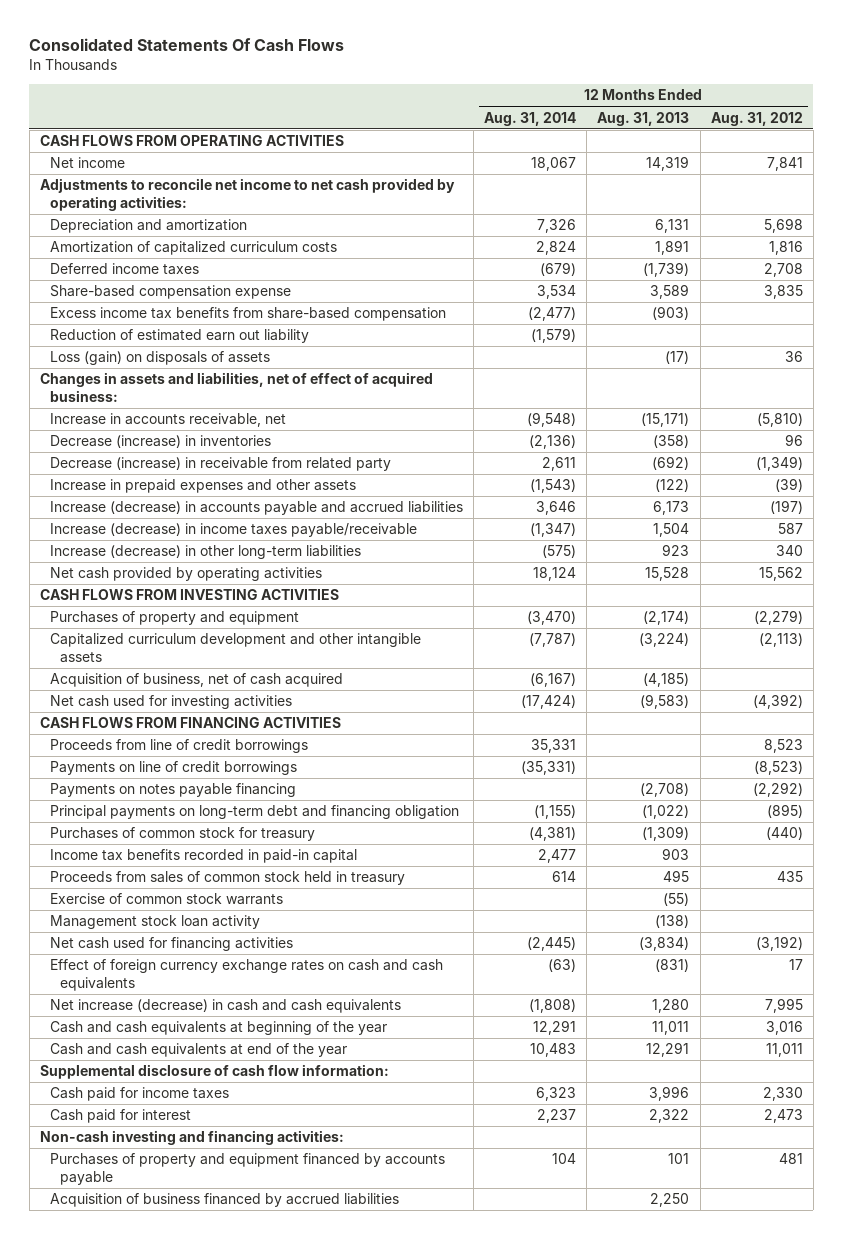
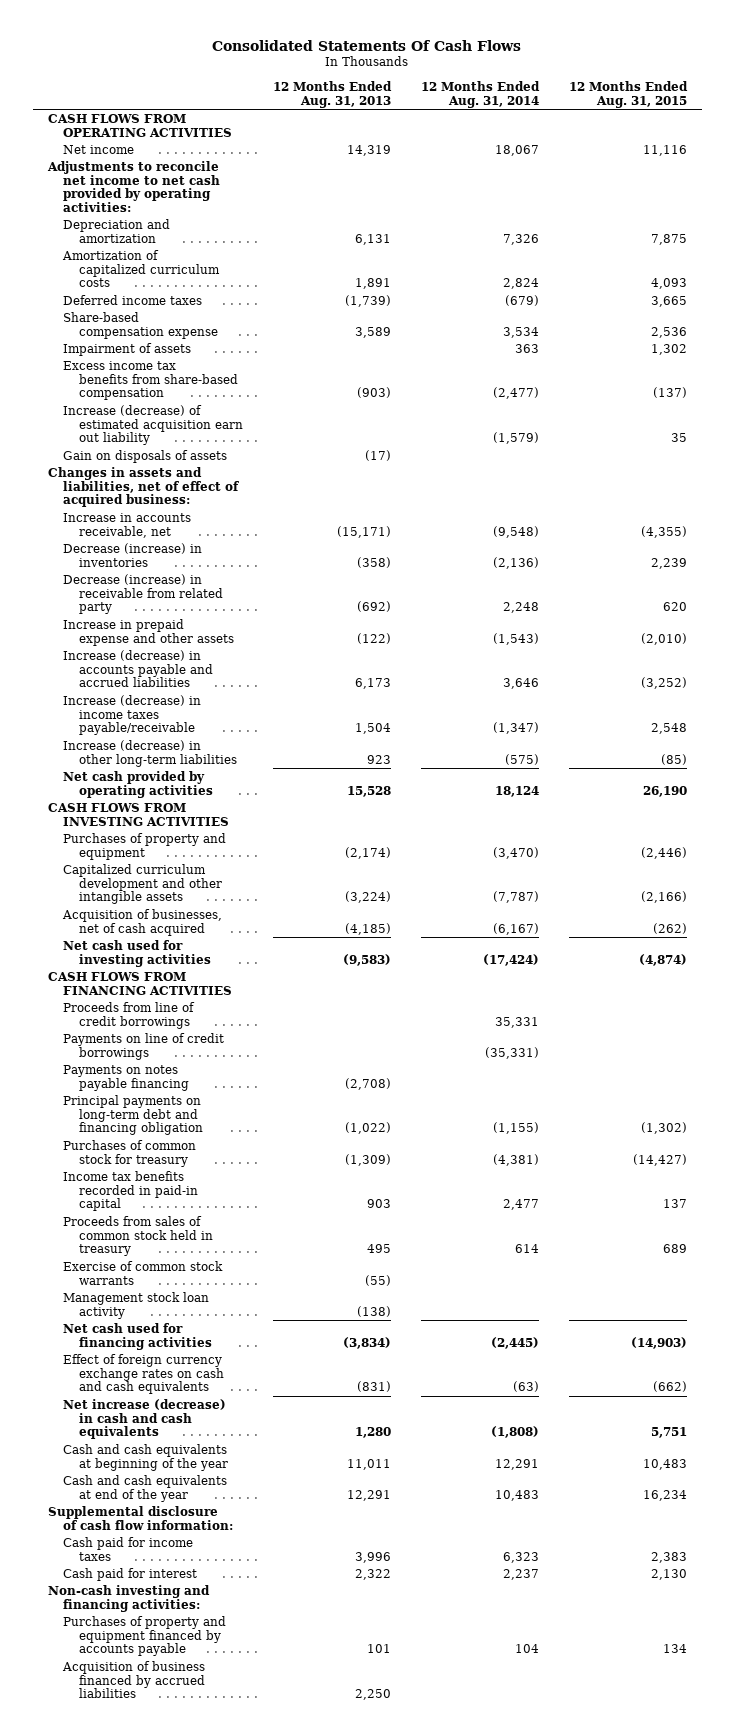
[710,111,803,126] Aug. 31, 2012 -> none
none -> [569,80,689,108] 12 Months Ended Aug. 31, 2015
none -> [63,342,192,356] Impairment of assets
[49,329,309,344] Reduction of estimated earn out liability -> [63,404,243,446] Increase (decrease) of estimated acquisition earn out liability
[49,351,270,366] Loss (gain) on disposals of assets -> [63,449,228,463] Gain on disposals of assets
[542,457,577,472] 2,611 -> [503,602,540,614] 2,248
[49,479,356,494] Increase in prepaid expenses and other assets -> [63,618,234,646] Increase in prepaid expense and other assets
[49,673,343,688] Acquisition of business, net of cash acquired -> [62,908,223,936] Acquisition of businesses, net of cash acquired

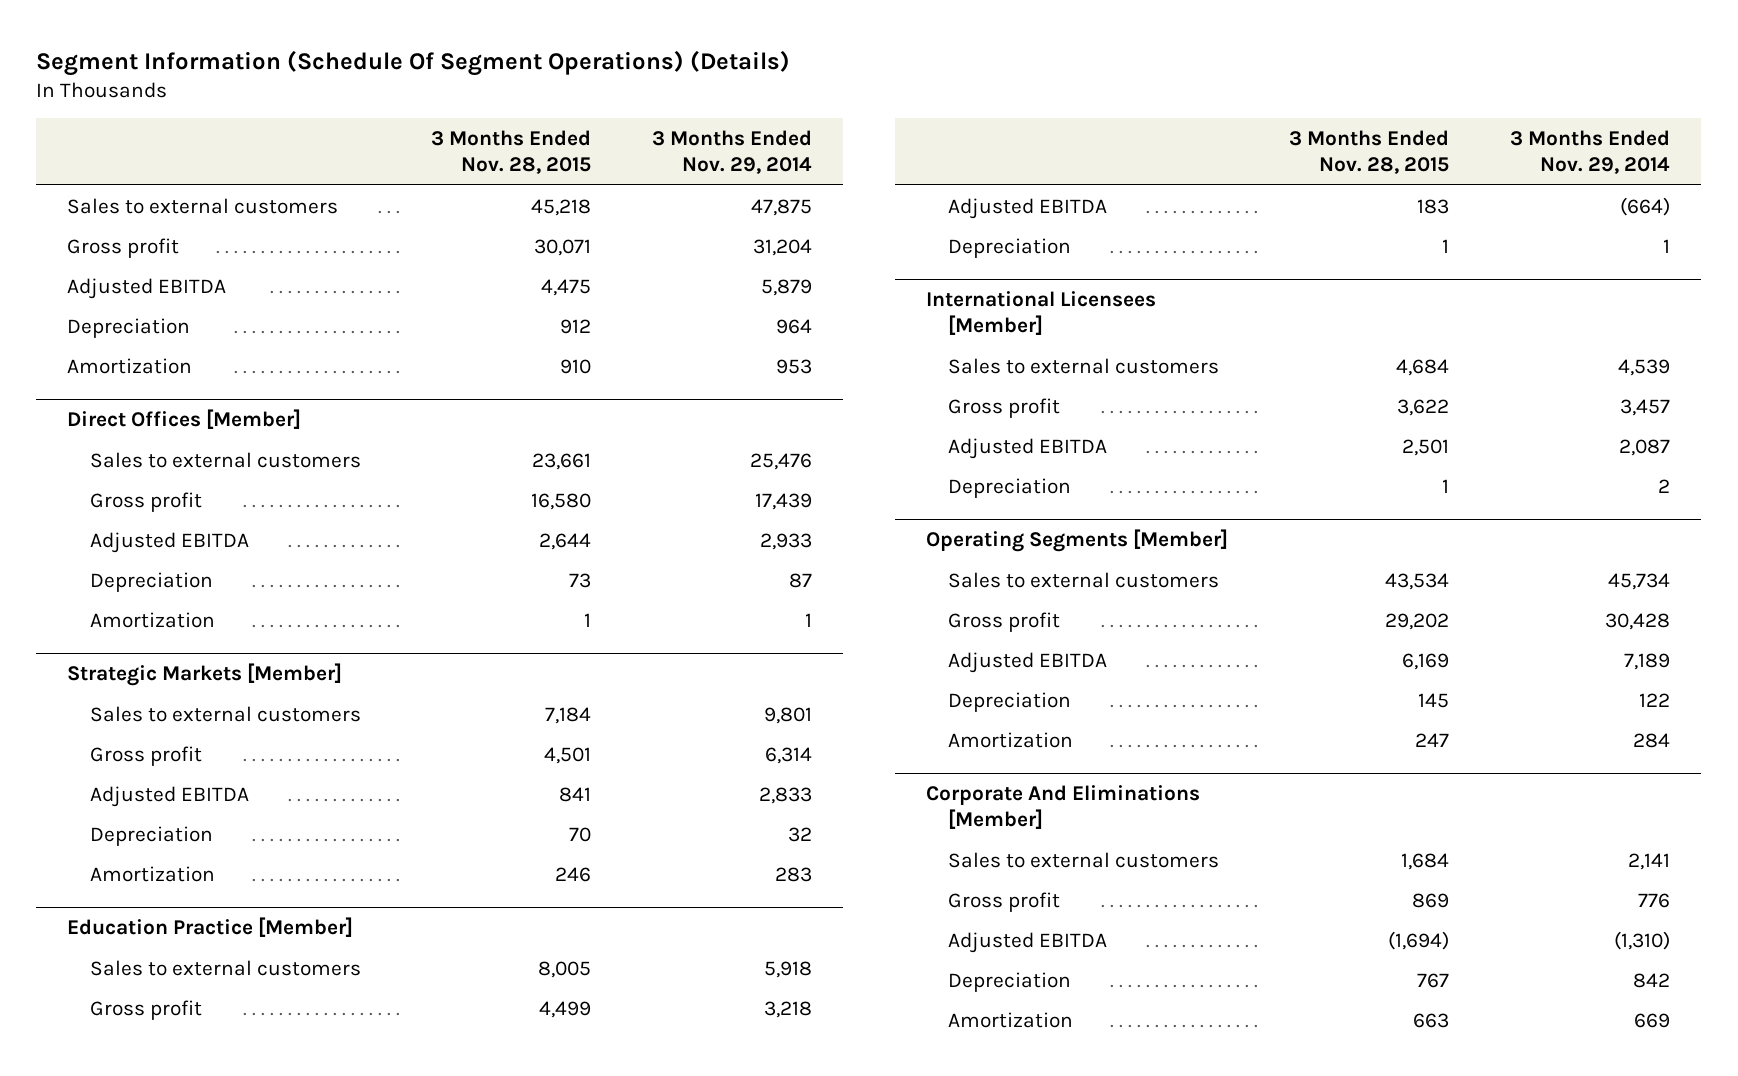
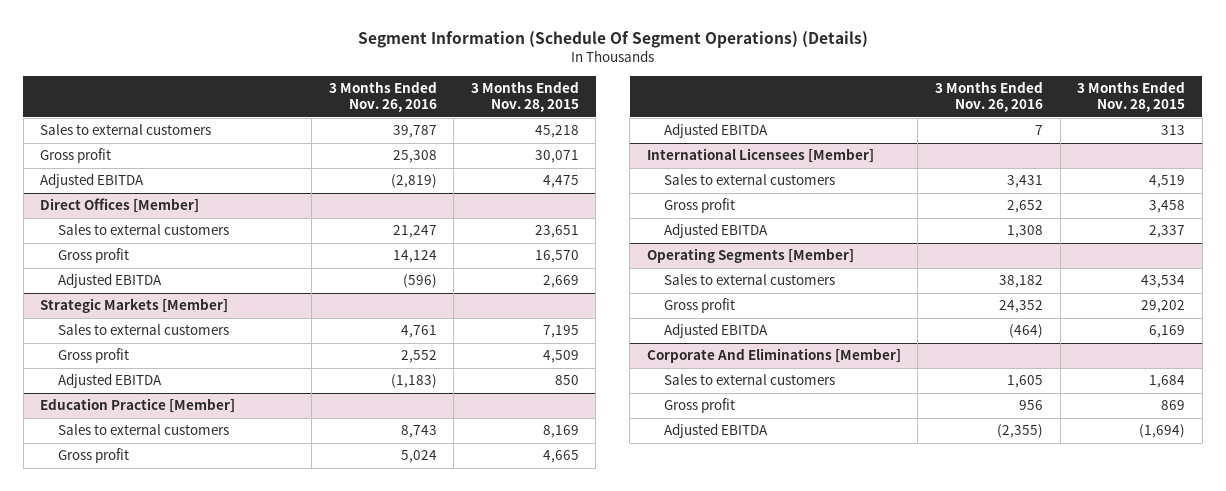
[651,129,812,174] 3 Months Ended Nov. 29, 2014 -> none
none -> [328,81,437,113] 3 Months Ended Nov. 26, 2016
[67,317,191,338] Depreciation -> none
[67,357,193,374] Amortization -> none
[89,571,213,592] Depreciation -> none
[89,611,215,628] Amortization -> none
[531,452,591,470] 23,661 -> [534,225,579,239] 23,651
[530,492,591,510] 16,580 -> [534,250,579,264] 16,570
[538,532,591,550] 2,644 -> [542,275,579,289] 2,669
[89,825,213,846] Depreciation -> none
[89,865,215,882] Amortization -> none
[544,706,591,724] 7,184 -> [542,325,579,339] 7,195
[543,746,591,764] 4,501 -> [542,350,579,364] 4,509
[558,786,591,802] 841 -> [554,375,579,386] 850
[948,237,1072,258] Depreciation -> none
[537,960,591,978] 8,005 -> [542,425,579,439] 8,169
[538,1000,591,1018] 4,499 -> [542,450,579,464] 4,665
[1417,198,1450,214] 183 -> [1161,125,1186,136] 313
[948,477,1072,498] Depreciation -> none
[1396,358,1450,376] 4,684 -> [1149,175,1186,189] 4,519
[1397,398,1450,416] 3,622 -> [1149,200,1186,214] 3,458
[1402,438,1450,456] 2,501 -> [1149,225,1186,239] 2,337
[948,691,1072,712] Depreciation -> none
[948,731,1074,748] Amortization -> none
[948,971,1072,992] Depreciation -> none
[948,1011,1074,1028] Amortization -> none

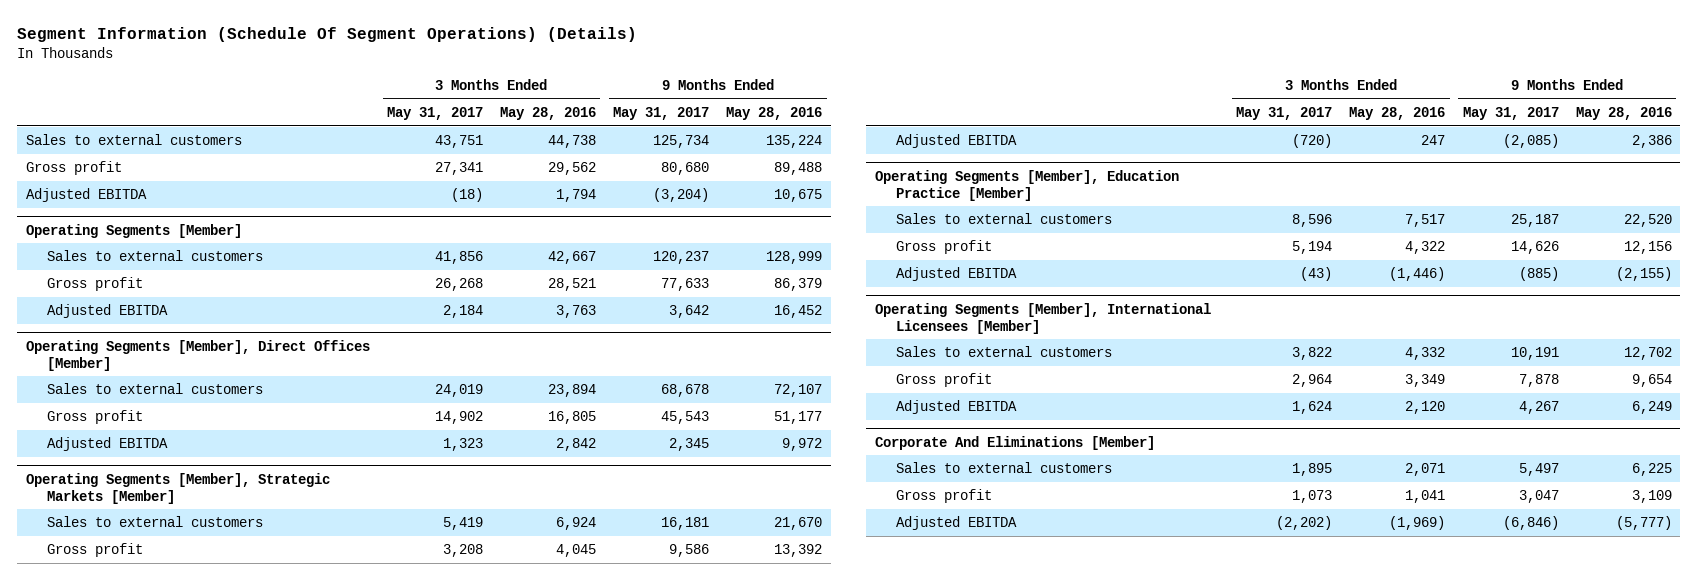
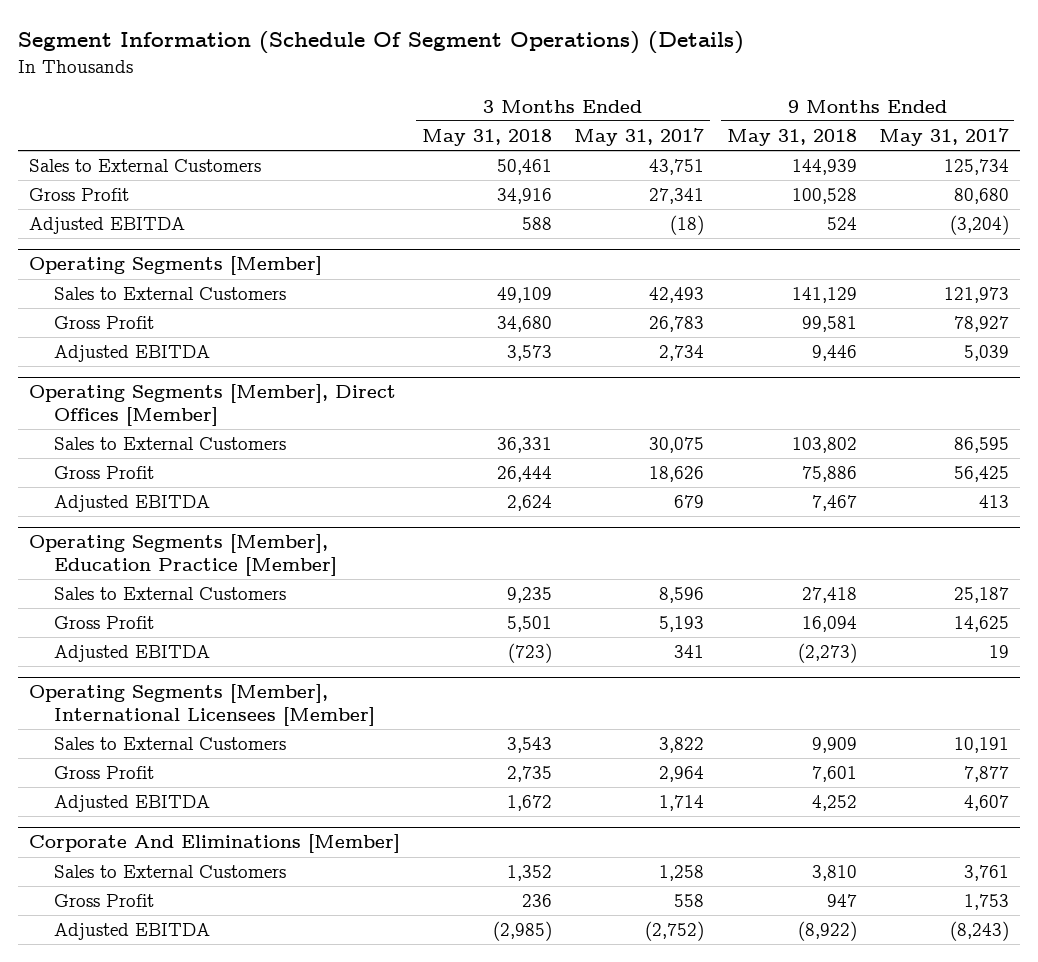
[500,106,597,120] May 28, 2016 -> none
[726,106,823,120] May 28, 2016 -> none
none -> [422,129,553,147] May 31, 2018
none -> [726,129,857,147] May 31, 2018
[25,134,242,146] Sales to external customers -> [28,159,261,173] Sales to External Customers
[25,161,122,176] Gross profit -> [28,188,129,202] Gross Profit
[47,250,264,262] Sales to external customers -> [54,287,287,301] Sales to External Customers
[434,251,483,265] 41,856 -> [649,287,705,304] 42,493
[653,251,710,265] 120,237 -> [943,287,1009,304] 121,973
[47,277,144,292] Gross profit -> [54,316,155,330] Gross Profit
[434,278,483,292] 26,268 -> [649,316,705,333] 26,783
[661,278,710,292] 77,633 -> [953,316,1009,333] 78,927
[442,305,483,319] 2,184 -> [659,345,705,362] 2,734
[669,305,710,319] 3,642 -> [963,345,1009,362] 5,039
[25,472,330,504] Operating Segments [Member], Strategic Markets [Member] -> none
[47,516,264,528] Sales to external customers -> none
[47,543,144,558] Gross profit -> none
[896,134,1018,149] Adjusted EBITDA -> none
[47,383,264,395] Sales to external customers -> [54,437,287,451] Sales to External Customers
[434,384,483,398] 24,019 -> [649,437,705,454] 30,075
[661,384,710,398] 68,678 -> [953,437,1009,454] 86,595
[47,410,144,425] Gross profit -> [54,466,155,480] Gross Profit
[434,411,483,425] 14,902 -> [649,466,705,483] 18,626
[661,411,710,425] 45,543 -> [953,466,1009,483] 56,425
[442,438,483,452] 1,323 -> [674,495,705,509] 679
[669,438,710,452] 2,345 -> [978,495,1009,509] 413
[896,213,1113,225] Sales to external customers -> [54,587,287,601] Sales to External Customers
[896,240,993,255] Gross profit -> [54,616,155,630] Gross Profit
[1292,241,1333,255] 5,194 -> [659,616,705,633] 5,193
[1510,241,1559,255] 14,626 -> [953,616,1009,633] 14,625
[1300,267,1333,282] (43) -> [674,645,705,659] 341
[1518,267,1559,282] (885) -> [988,645,1009,659] 19
[896,346,1113,358] Sales to external customers -> [54,737,287,751] Sales to External Customers
[896,373,993,388] Gross profit -> [54,766,155,780] Gross Profit
[1518,374,1559,388] 7,878 -> [963,766,1009,783] 7,877
[1292,401,1333,415] 1,624 -> [659,795,705,812] 1,714
[1518,401,1559,415] 4,267 -> [963,795,1009,812] 4,607
[896,462,1113,474] Sales to external customers -> [54,865,287,879] Sales to External Customers
[1292,463,1333,477] 1,895 -> [659,865,705,882] 1,258
[1518,463,1559,477] 5,497 -> [963,865,1009,882] 3,761
[896,489,993,504] Gross profit -> [54,894,155,908] Gross Profit
[1292,490,1333,504] 1,073 -> [674,894,705,908] 558
[1518,490,1559,504] 3,047 -> [963,894,1009,911] 1,753
[1276,516,1333,531] (2,202) -> [645,921,705,942] (2,752)
[1502,516,1559,531] (6,846) -> [949,921,1009,942] (8,243)

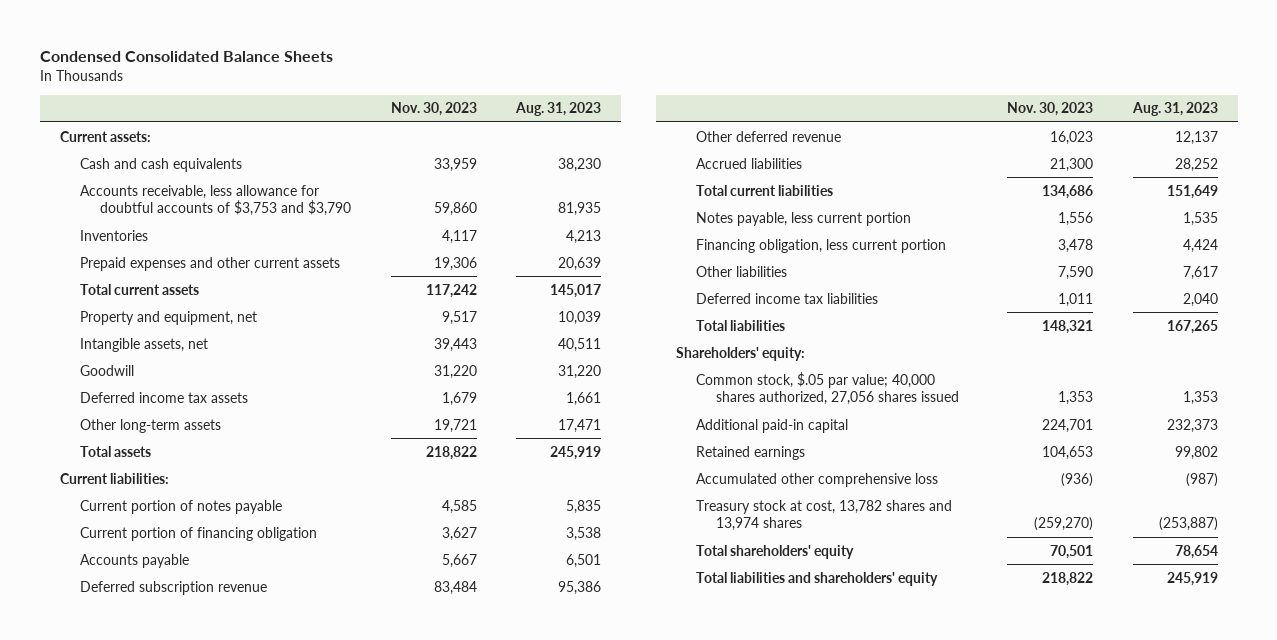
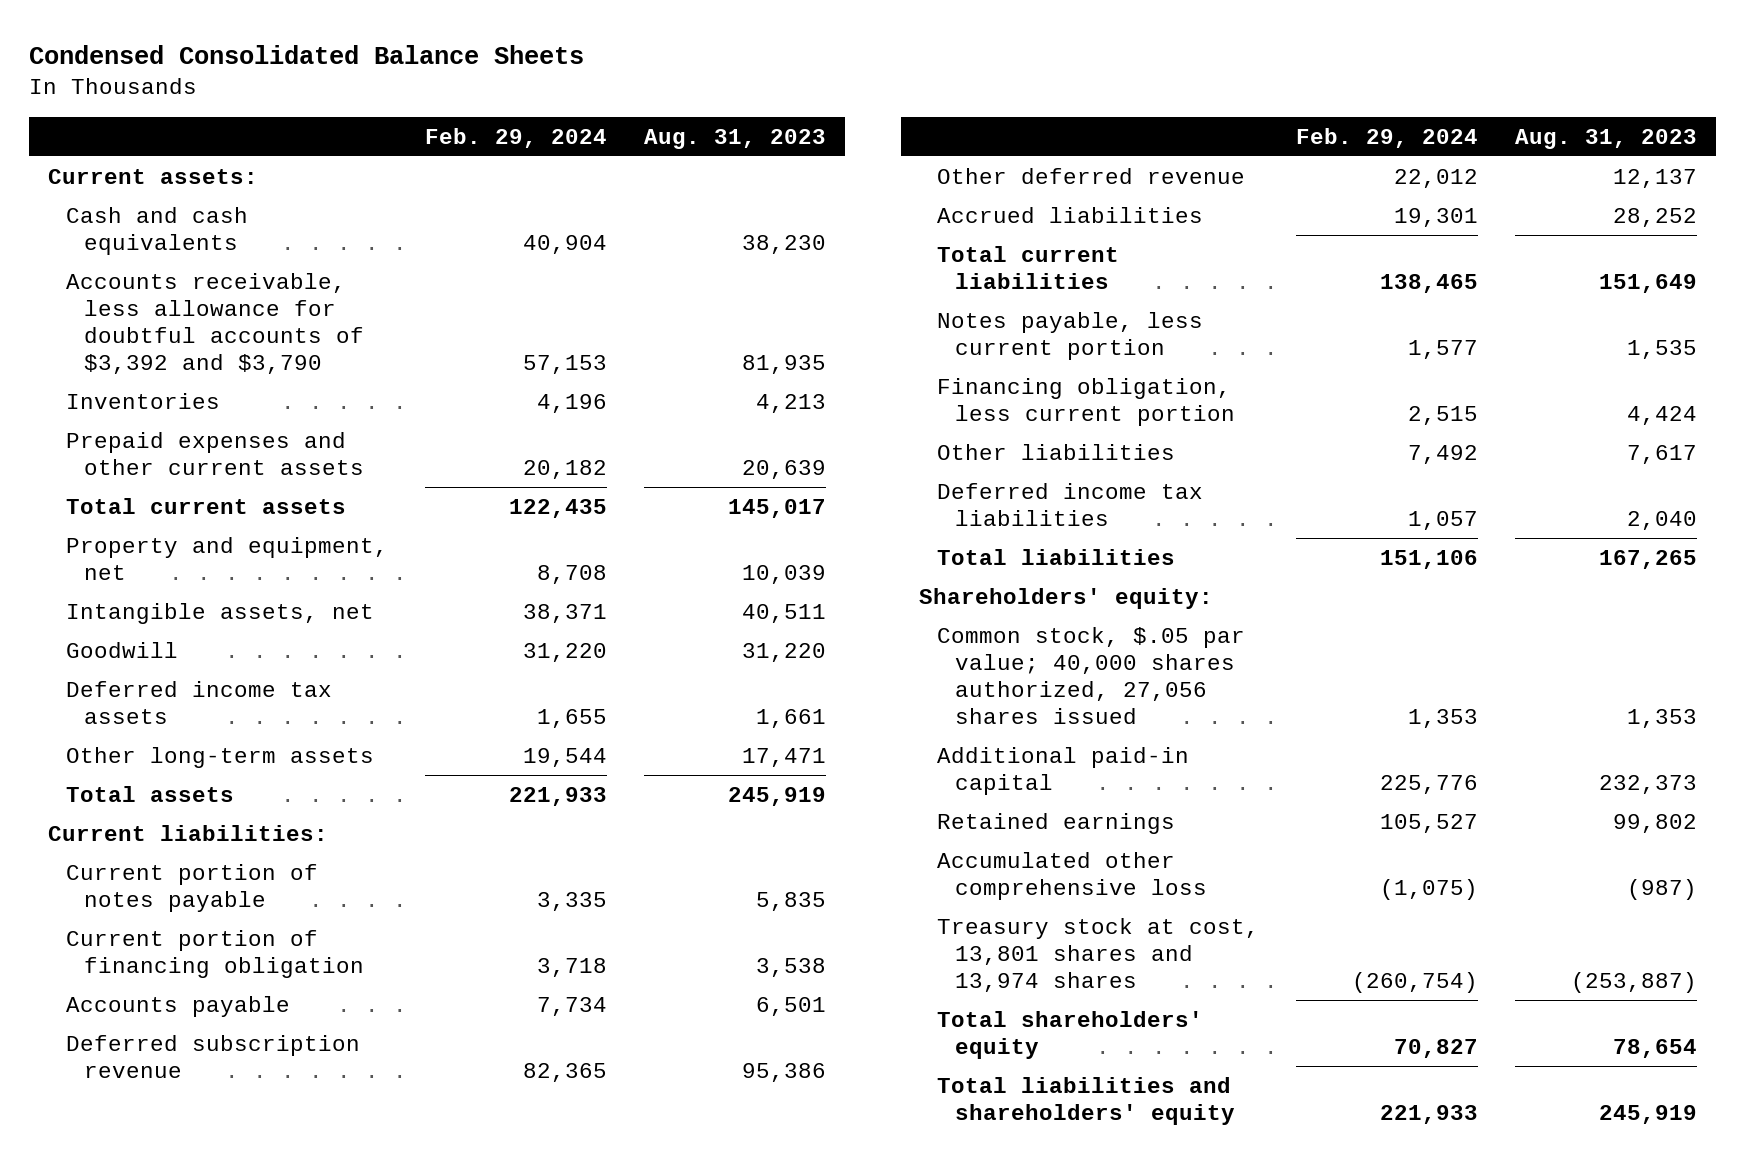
[390,102,477,117] Nov. 30, 2023 -> none
none -> [425,127,608,148] Feb. 29, 2024
[79,184,351,217] Accounts receivable, less allowance for doubtful accounts of $3,753 and $3,790 -> [66,273,365,375] Accounts receivable, less allowance for doubtful accounts of $3,392 and $3,790
[696,499,953,532] Treasury stock at cost, 13,782 shares and 13,974 shares -> [937,918,1260,993] Treasury stock at cost, 13,801 shares and 13,974 shares

